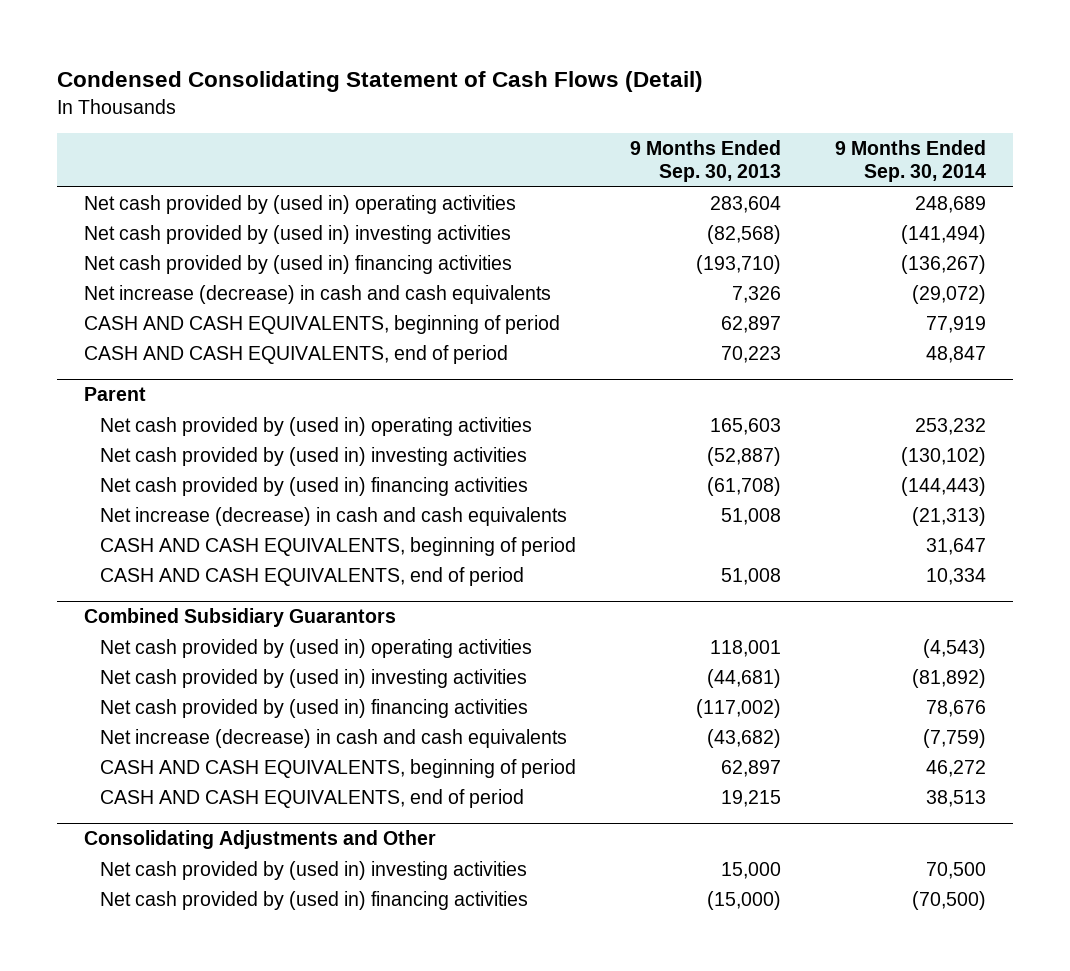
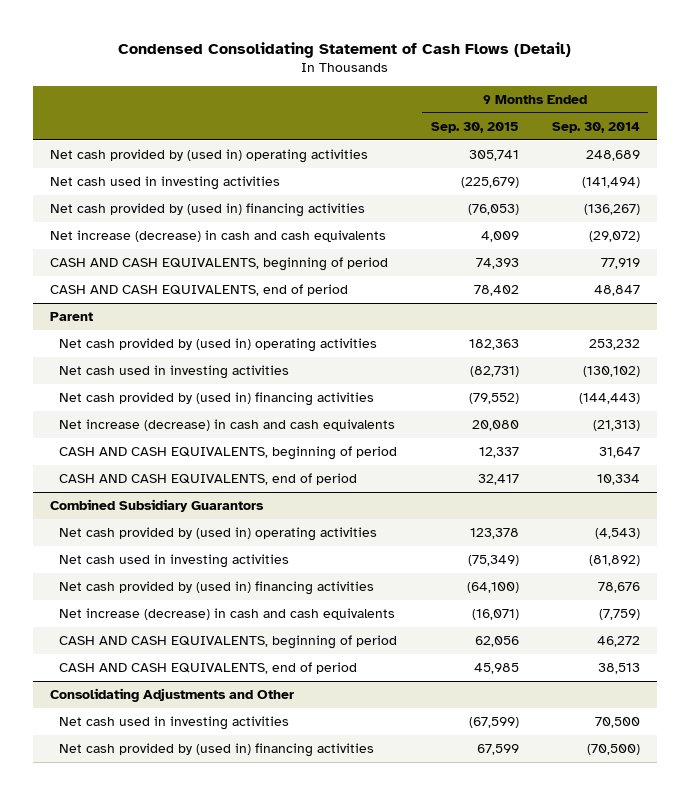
[629,140,781,183] 9 Months Ended Sep. 30, 2013 -> none
none -> [430,121,519,133] Sep. 30, 2015
[83,224,511,244] Net cash provided by (used in) investing activities -> [49,176,280,191] Net cash used in investing activities
[100,446,528,466] Net cash provided by (used in) investing activities -> [59,365,290,380] Net cash used in investing activities
[100,668,528,688] Net cash provided by (used in) investing activities -> [59,554,290,569] Net cash used in investing activities
[100,860,528,880] Net cash provided by (used in) investing activities -> [59,716,290,731] Net cash used in investing activities

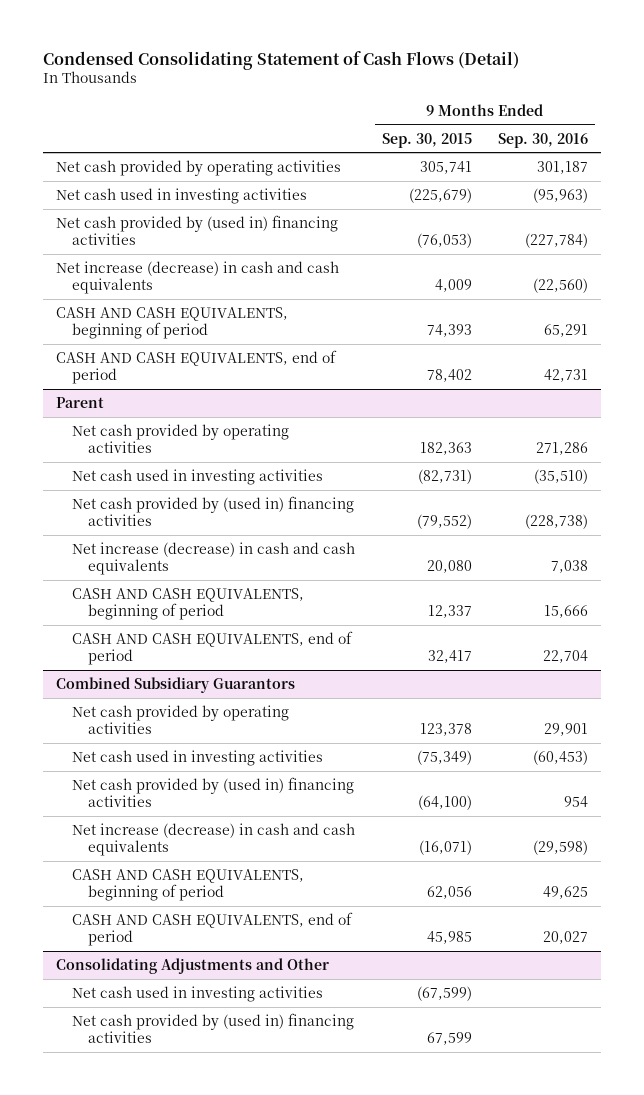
[551,121,640,133] Sep. 30, 2014 -> none
none -> [498,132,589,148] Sep. 30, 2016
[49,149,368,164] Net cash provided by (used in) operating activities -> [56,159,342,176] Net cash provided by operating activities
[59,338,378,353] Net cash provided by (used in) operating activities -> [71,423,289,454] Net cash provided by operating activities
[59,527,378,542] Net cash provided by (used in) operating activities -> [71,704,289,735] Net cash provided by operating activities

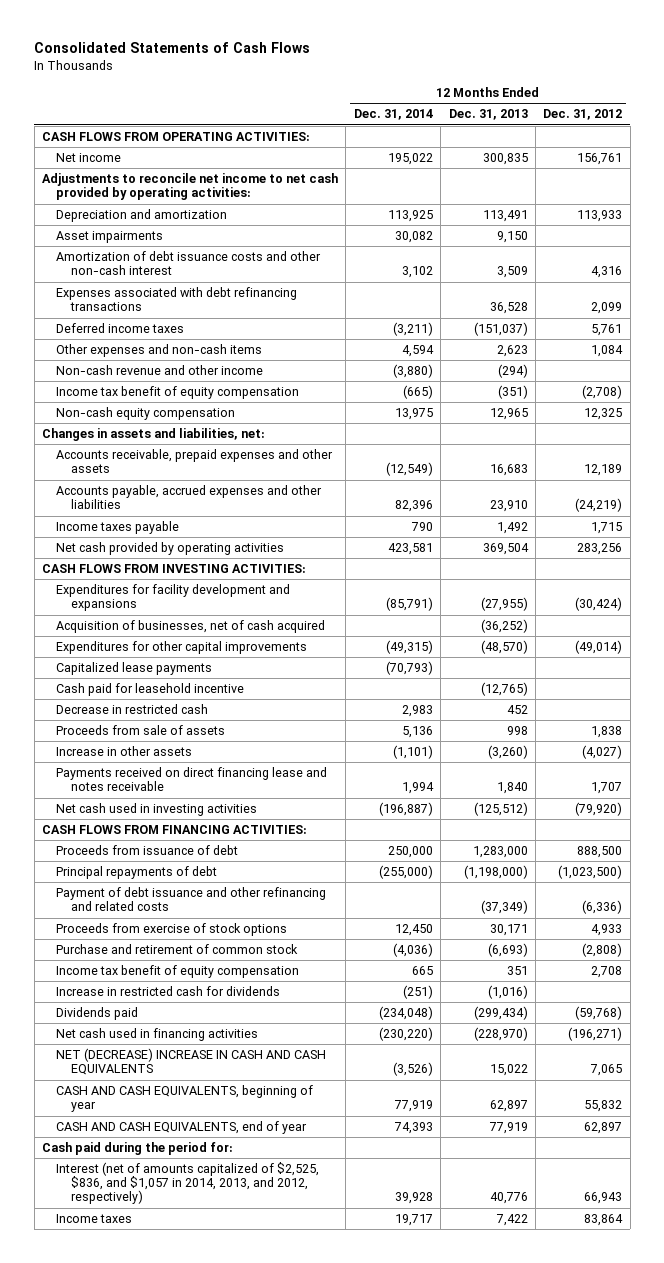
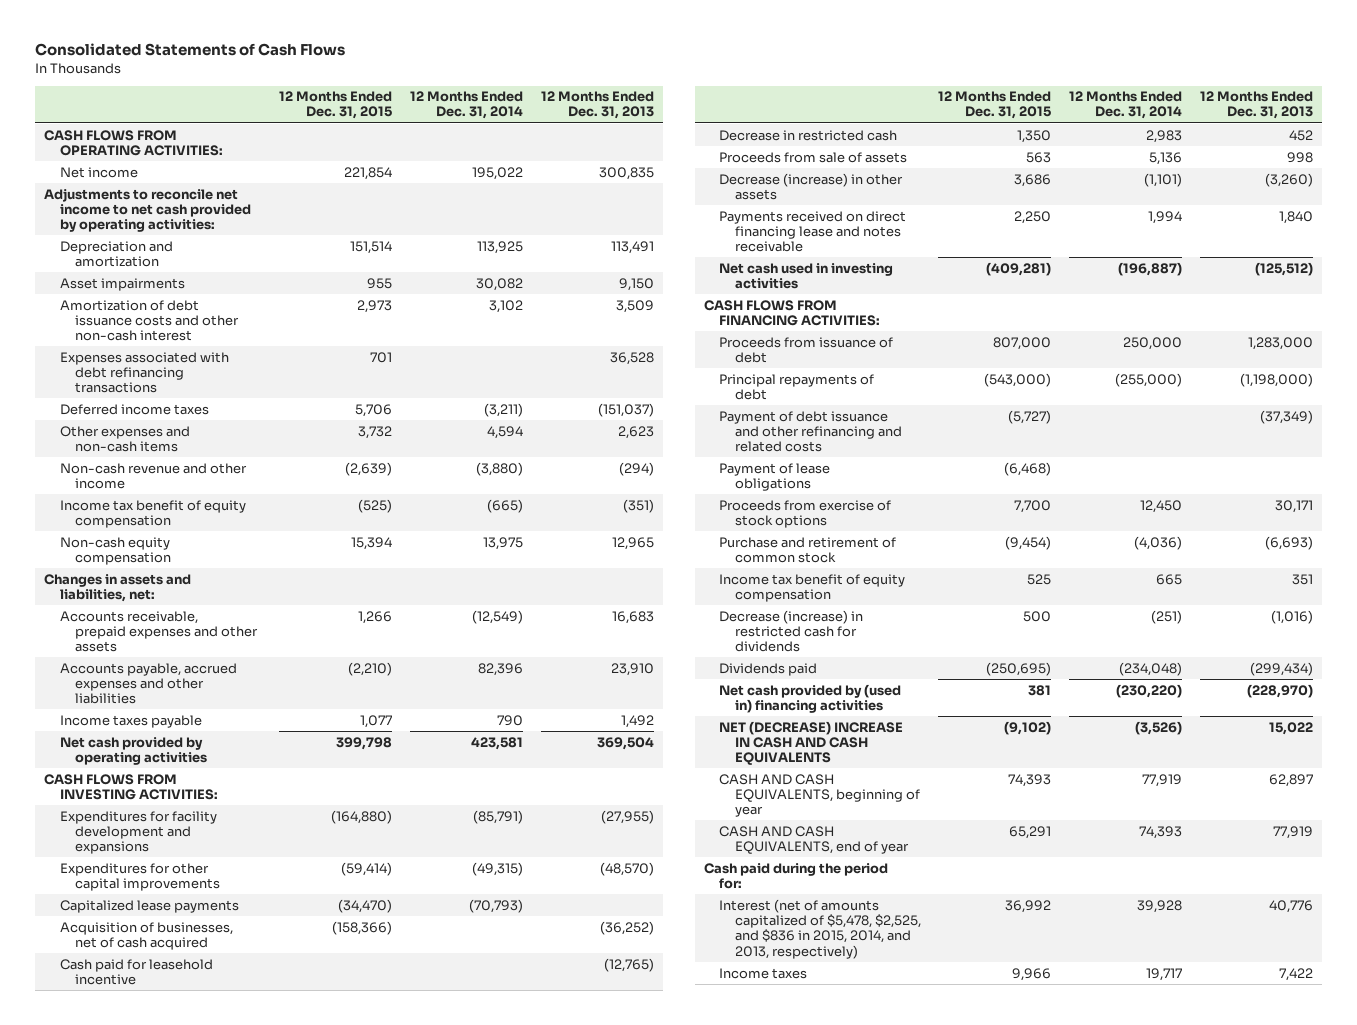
[543,109,623,121] Dec. 31, 2012 -> none
none -> [278,91,392,120] 12 Months Ended Dec. 31, 2015
[56,620,326,634] Acquisition of businesses, net of cash acquired -> [59,921,233,950] Acquisition of businesses, net of cash acquired
[56,746,193,757] Increase in other assets -> [719,172,904,200] Decrease (increase) in other assets
none -> [719,462,831,491] Payment of lease obligations
[56,986,281,997] Increase in restricted cash for dividends -> [719,609,864,653] Decrease (increase) in restricted cash for dividends
[56,1028,259,1042] Net cash used in financing activities -> [719,683,902,713] Net cash provided by (used in) financing activities
[56,1162,320,1205] Interest (net of amounts capitalized of $2,525, $836, and $1,057 in 2014, 2013, and 2012, respectively) -> [719,898,921,959] Interest (net of amounts capitalized of $5,478, $2,525, and $836 in 2015, 2014, and 2013, respectively)

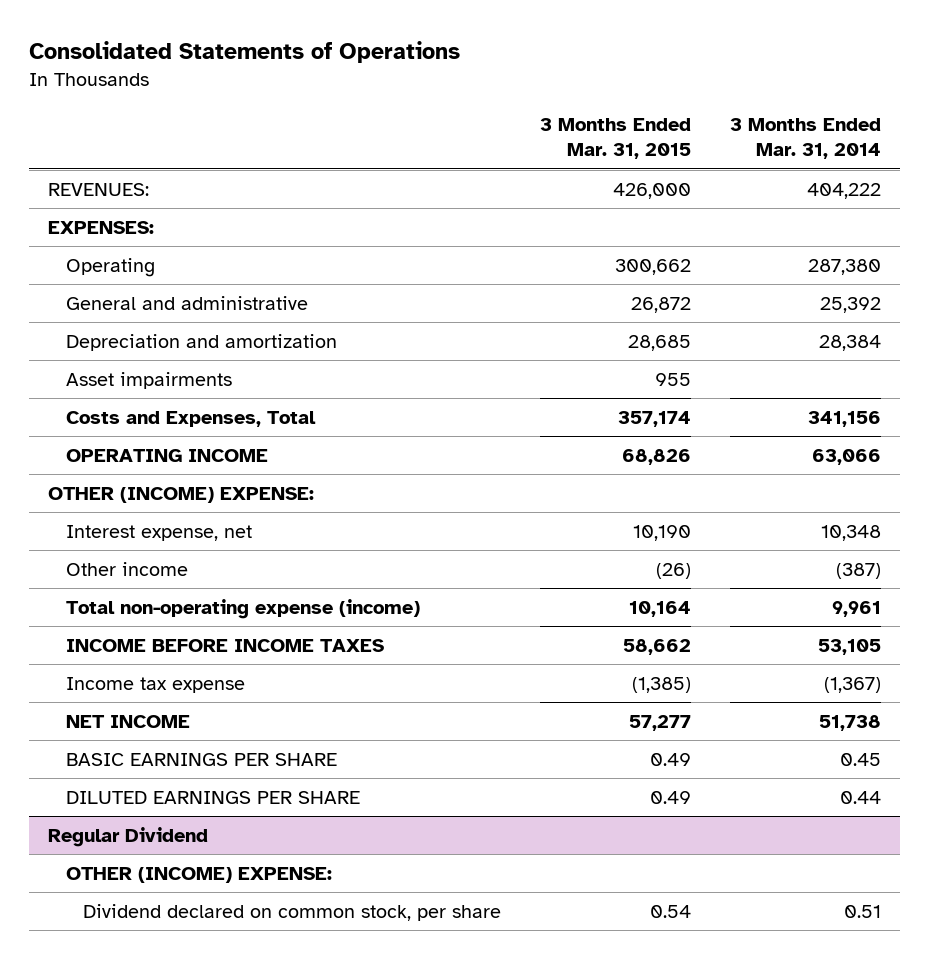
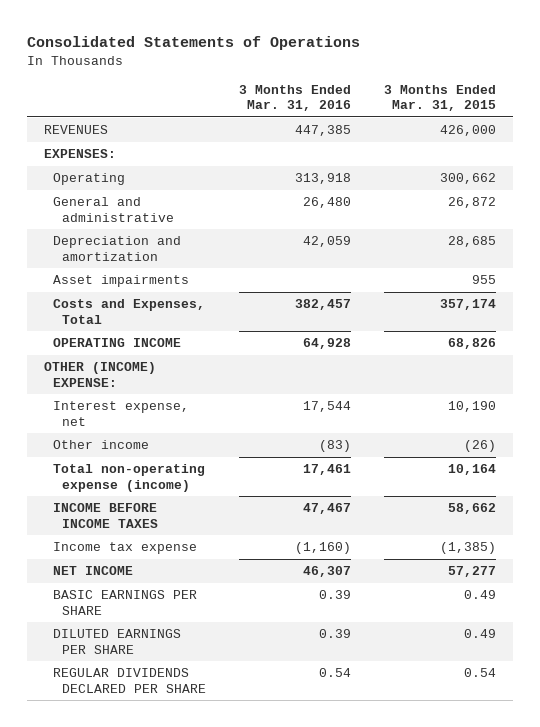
[729,117,881,160] 3 Months Ended Mar. 31, 2014 -> none
none -> [239,84,352,112] 3 Months Ended Mar. 31, 2016
[48,182,150,196] REVENUES: -> [43,125,108,135] REVENUES
[48,826,209,847] Regular Dividend -> none
[65,866,332,883] OTHER (INCOME) EXPENSE: -> none
[82,903,501,921] Dividend declared on common stock, per share -> [52,668,207,693] REGULAR DIVIDENDS DECLARED PER SHARE

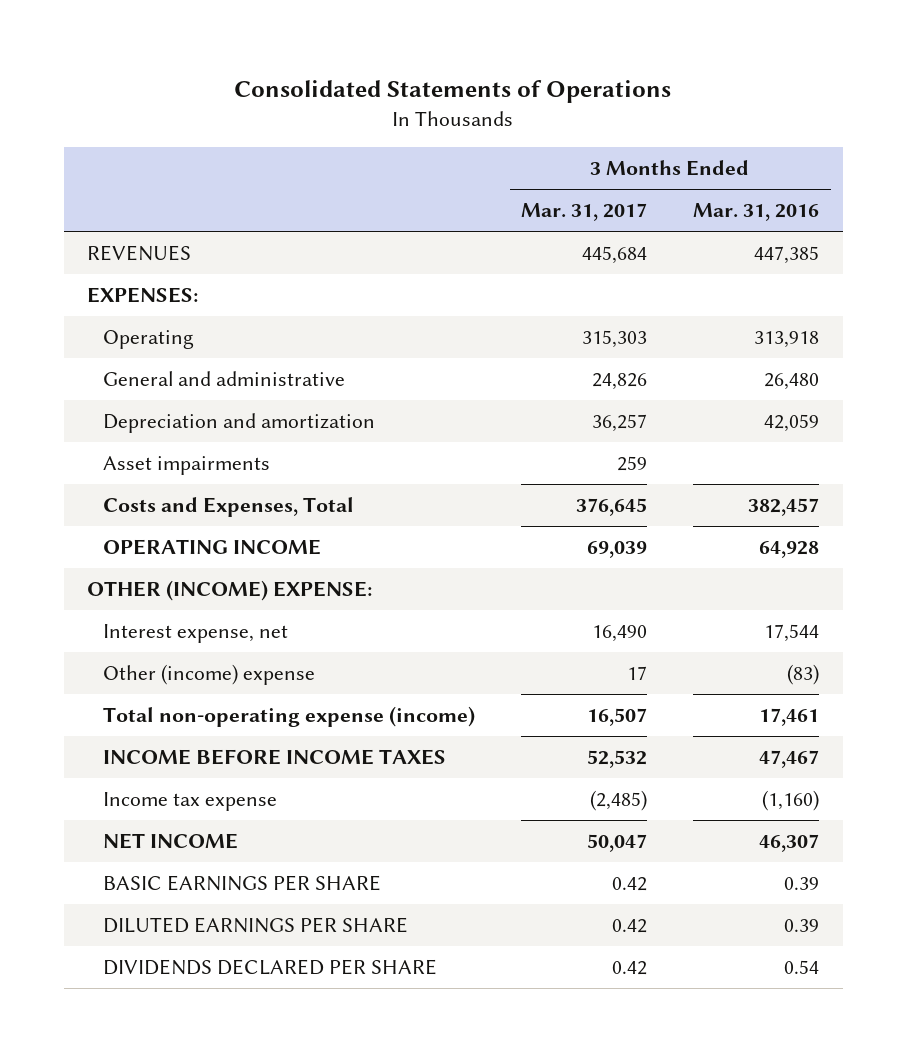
[384,84,497,112] 3 Months Ended Mar. 31, 2015 -> none
none -> [521,203,648,222] Mar. 31, 2017
[52,440,149,450] Other income -> [102,663,315,685] Other (income) expense
[52,668,207,693] REGULAR DIVIDENDS DECLARED PER SHARE -> [102,958,437,975] DIVIDENDS DECLARED PER SHARE

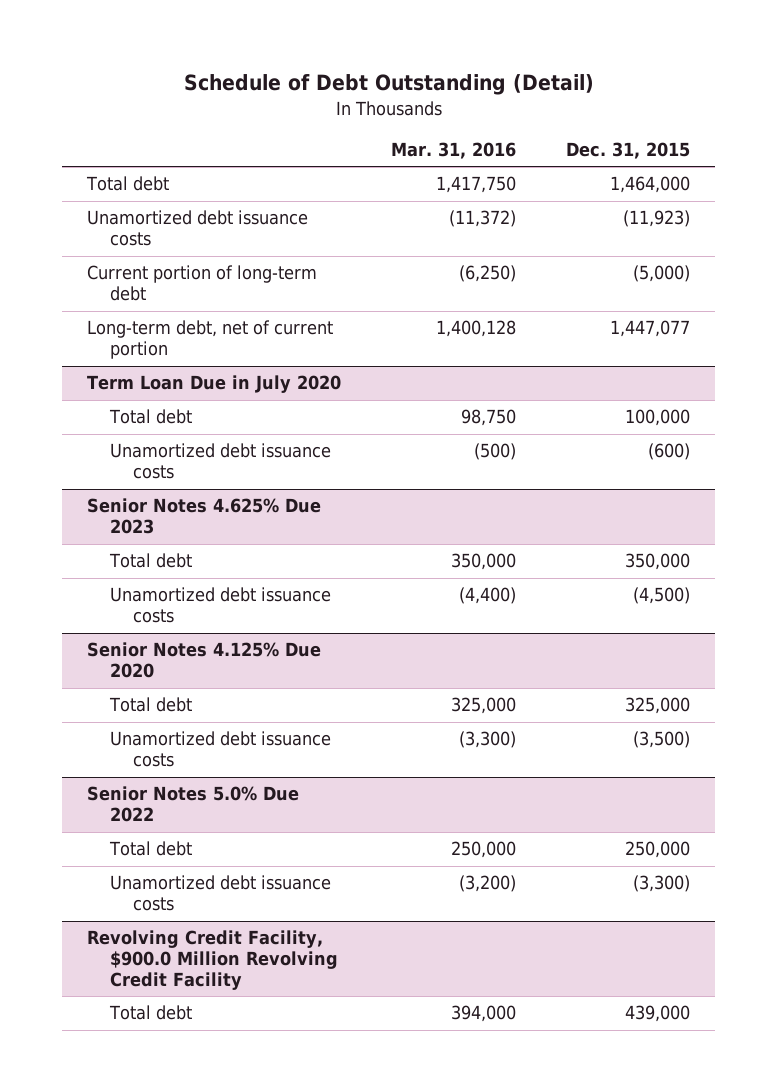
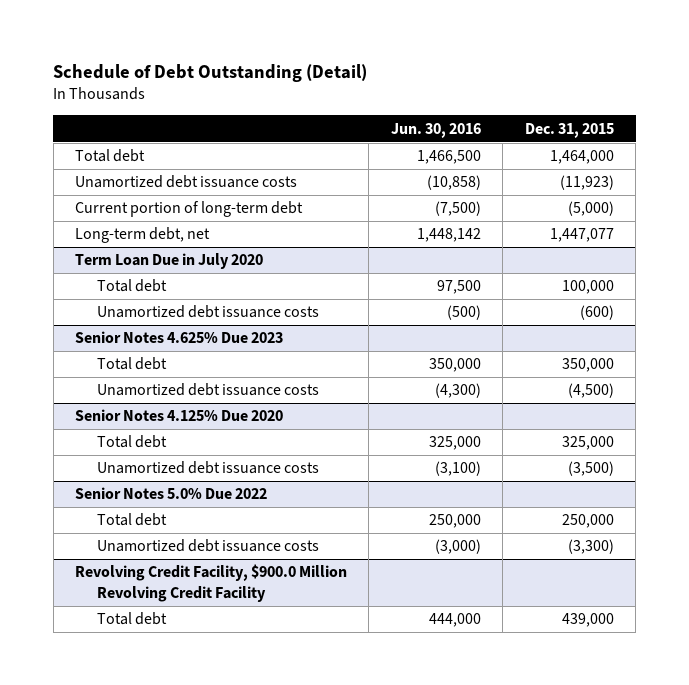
[391,142,517,160] Mar. 31, 2016 -> none
none -> [390,122,481,138] Jun. 30, 2016
[87,320,334,360] Long-term debt, net of current portion -> [75,227,211,244] Long-term debt, net

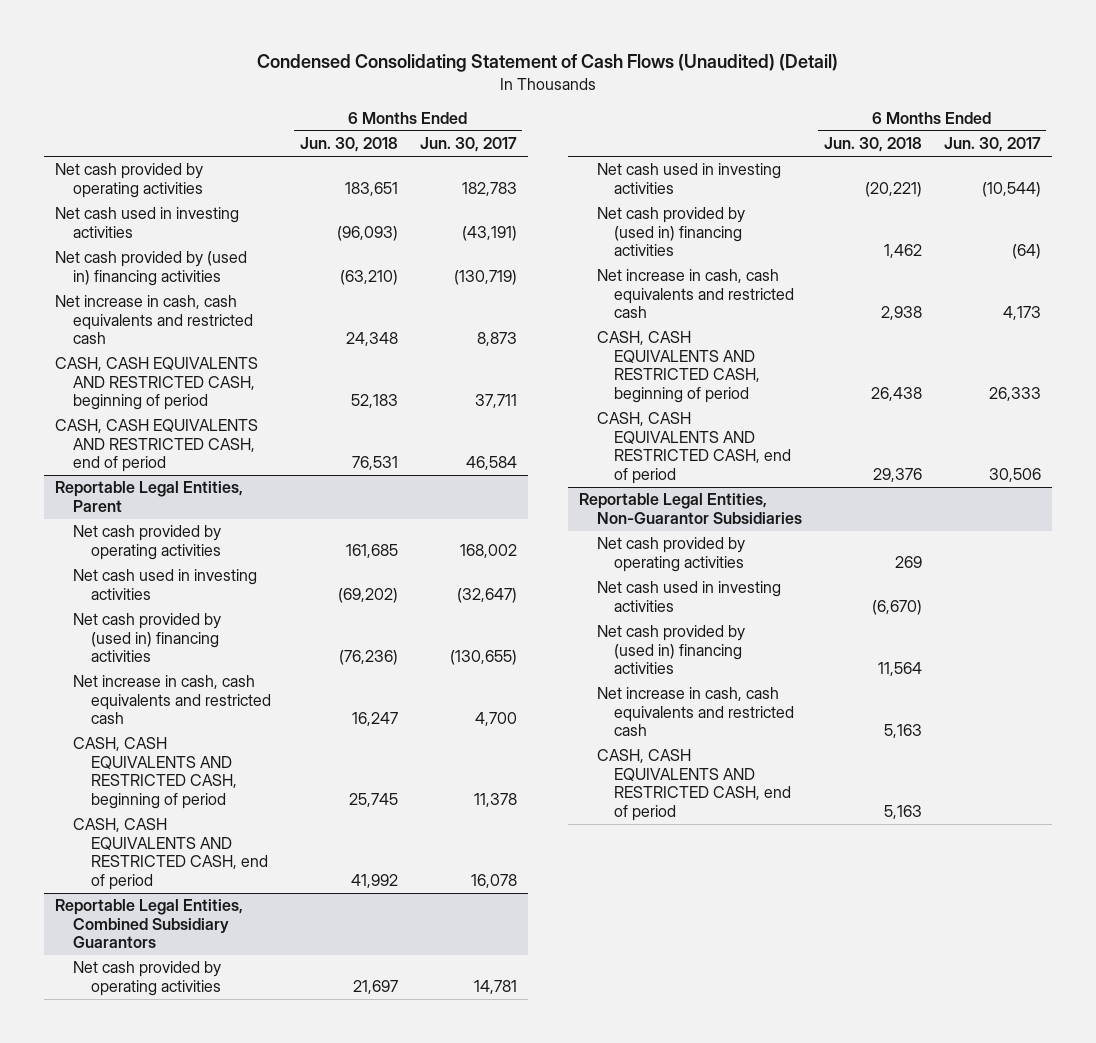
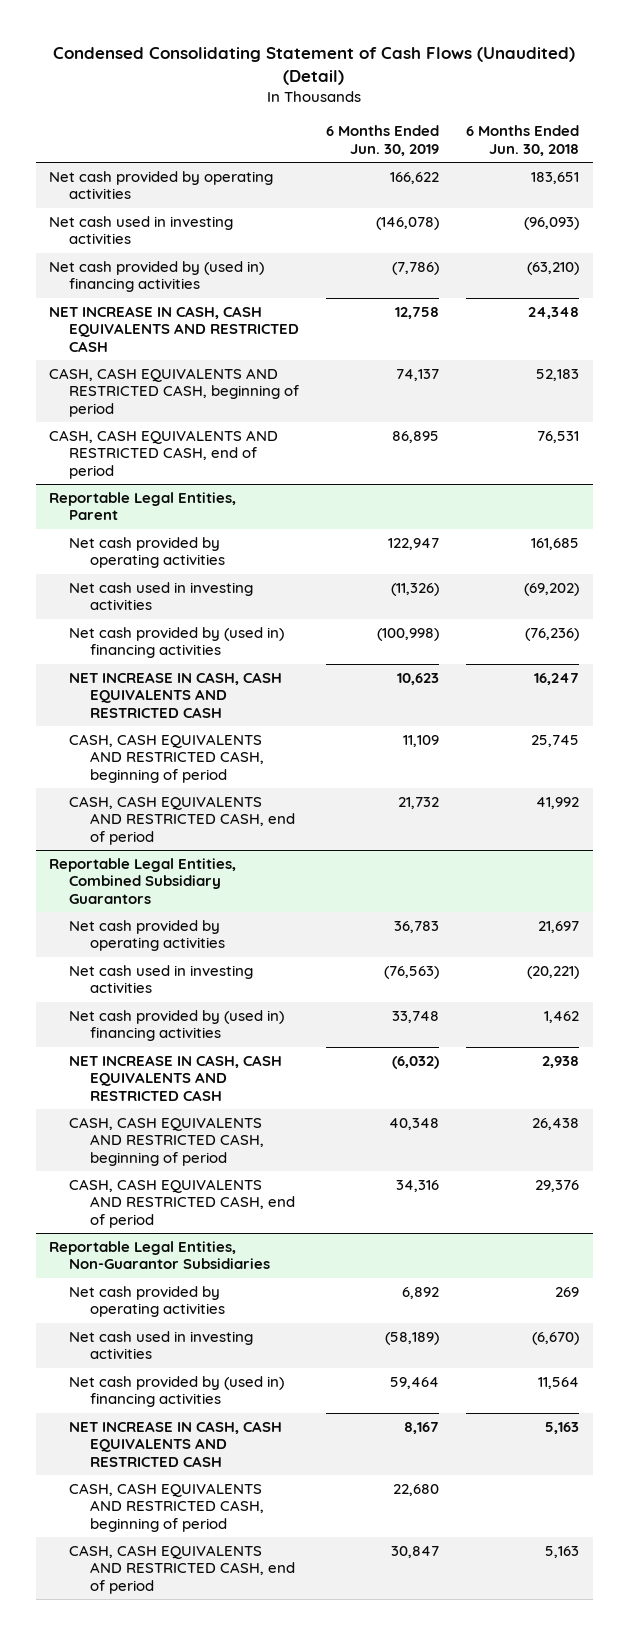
[419,137,517,153] Jun. 30, 2017 -> none
none -> [326,125,440,156] 6 Months Ended Jun. 30, 2019
[54,295,253,345] Net increase in cash, cash equivalents and restricted cash -> [49,305,300,352] NET INCREASE IN CASH, CASH EQUIVALENTS AND RESTRICTED CASH
[72,675,271,725] Net increase in cash, cash equivalents and restricted cash -> [69,671,283,718] NET INCREASE IN CASH, CASH EQUIVALENTS AND RESTRICTED CASH
[596,269,795,319] Net increase in cash, cash equivalents and restricted cash -> [69,1054,283,1101] NET INCREASE IN CASH, CASH EQUIVALENTS AND RESTRICTED CASH
[596,687,795,737] Net increase in cash, cash equivalents and restricted cash -> [69,1420,283,1467] NET INCREASE IN CASH, CASH EQUIVALENTS AND RESTRICTED CASH
none -> [69,1482,264,1532] CASH, CASH EQUIVALENTS AND RESTRICTED CASH, beginning of period

